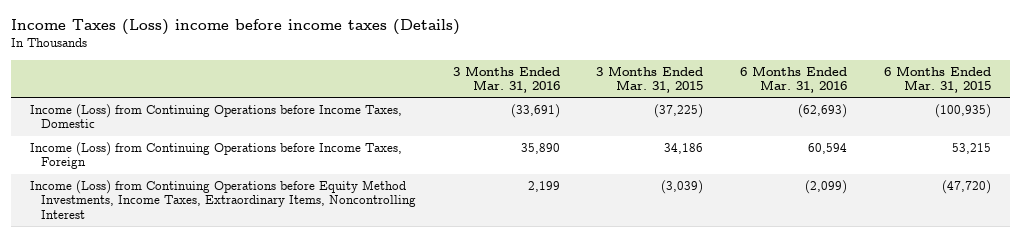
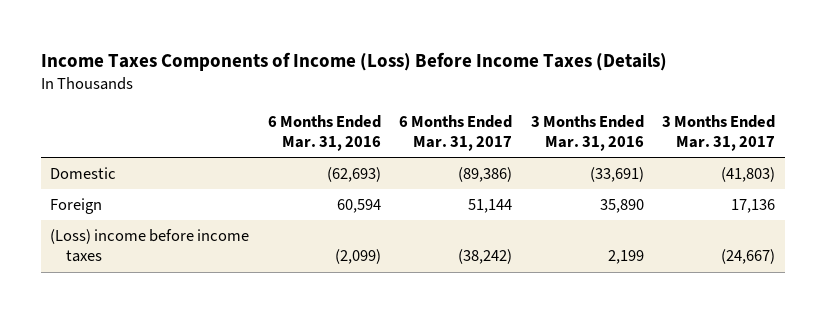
[11,19,461,36] Income Taxes (Loss) income before income taxes (Details) -> [41,51,668,71] Income Taxes Components of Income (Loss) Before Income Taxes (Details)
[596,65,704,94] 3 Months Ended Mar. 31, 2015 -> none
[884,65,992,94] 6 Months Ended Mar. 31, 2015 -> none
none -> [399,114,513,151] 6 Months Ended Mar. 31, 2017
none -> [662,114,776,151] 3 Months Ended Mar. 31, 2017
[29,103,402,129] Income (Loss) from Continuing Operations before Income Taxes, Domestic -> [50,167,117,180] Domestic
[29,141,402,170] Income (Loss) from Continuing Operations before Income Taxes, Foreign -> [50,198,103,215] Foreign
[29,179,416,219] Income (Loss) from Continuing Operations before Equity Method Investments, Income Taxes, Extraordinary Items, Noncontrolling Interest -> [50,229,250,263] (Loss) income before income taxes

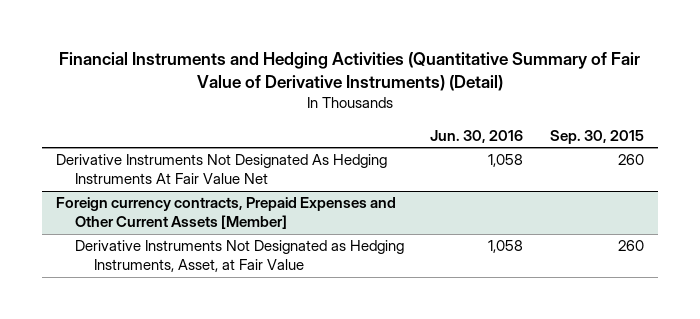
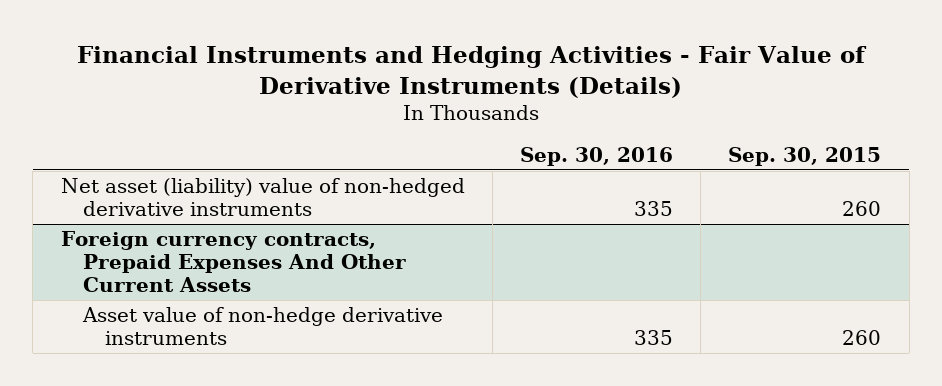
[58,52,640,92] Financial Instruments and Hedging Activities (Quantitative Summary of Fair Value of Derivative Instruments) (Detail) -> [77,46,868,98] Financial Instruments and Hedging Activities - Fair Value of Derivative Instruments (Details)
[430,129,524,143] Jun. 30, 2016 -> none
none -> [520,146,674,166] Sep. 30, 2016
[55,154,387,185] Derivative Instruments Not Designated As Hedging Instruments At Fair Value Net -> [60,178,465,217] Net asset (liability) value of non-hedged derivative instruments
[55,197,396,230] Foreign currency contracts, Prepaid Expenses and Other Current Assets [Member] -> [60,231,406,293] Foreign currency contracts, Prepaid Expenses And Other Current Assets
[74,240,404,273] Derivative Instruments Not Designated as Hedging Instruments, Asset, at Fair Value -> [81,307,443,346] Asset value of non-hedge derivative instruments

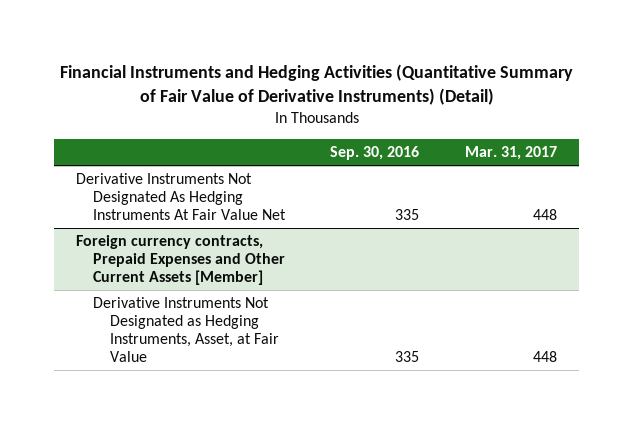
[77,46,868,98] Financial Instruments and Hedging Activities - Fair Value of Derivative Instruments (Details) -> [59,64,573,106] Financial Instruments and Hedging Activities (Quantitative Summary of Fair Value of Derivative Instruments) (Detail)
[728,146,882,166] Sep. 30, 2015 -> none
none -> [464,146,557,161] Mar. 31, 2017
[60,178,465,217] Net asset (liability) value of non-hedged derivative instruments -> [76,173,287,221] Derivative Instruments Not Designated As Hedging Instruments At Fair Value Net
[60,231,406,293] Foreign currency contracts, Prepaid Expenses And Other Current Assets -> [76,235,286,286] Foreign currency contracts, Prepaid Expenses and Other Current Assets [Member]
[81,307,443,346] Asset value of non-hedge derivative instruments -> [93,297,279,363] Derivative Instruments Not Designated as Hedging Instruments, Asset, at Fair Value

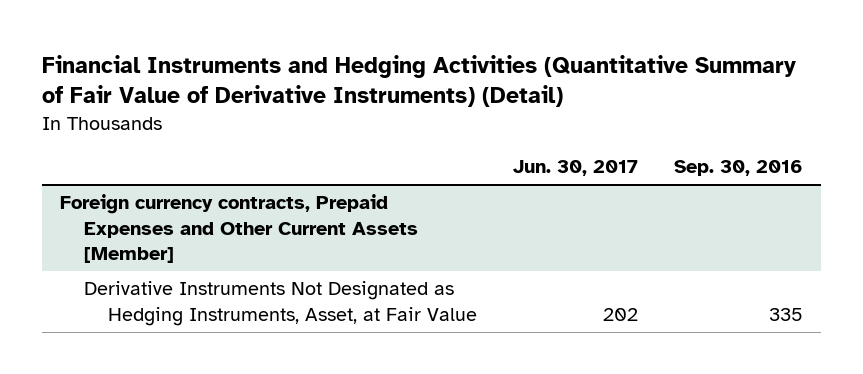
[464,146,557,161] Mar. 31, 2017 -> none
none -> [513,160,639,177] Jun. 30, 2017
[76,173,287,221] Derivative Instruments Not Designated As Hedging Instruments At Fair Value Net -> none

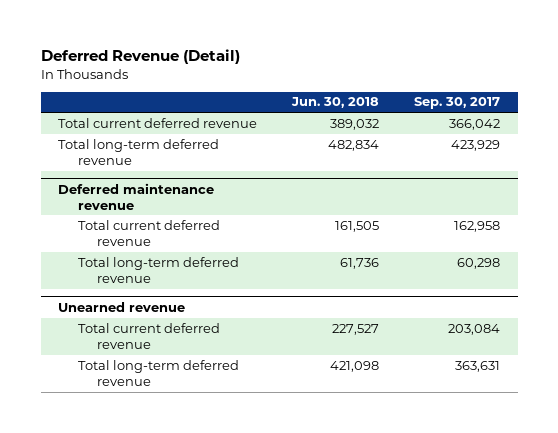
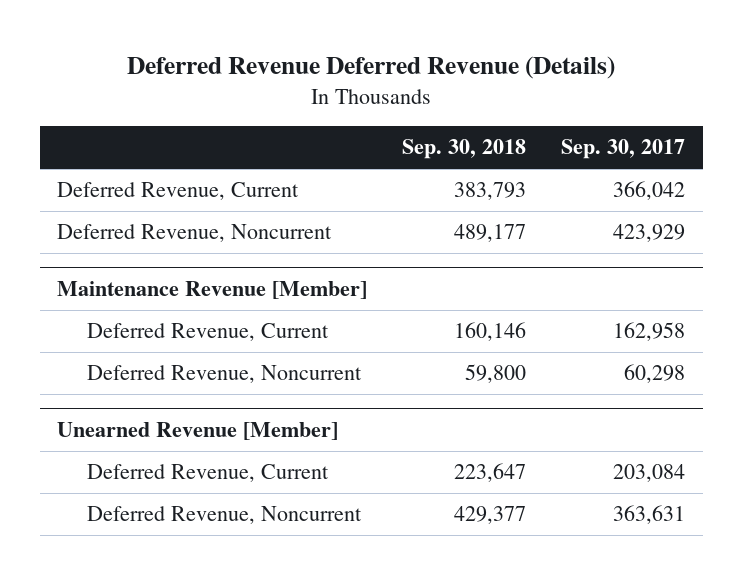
[40,48,240,64] Deferred Revenue (Detail) -> [127,56,616,80] Deferred Revenue Deferred Revenue (Details)
[291,97,380,109] Jun. 30, 2018 -> none
none -> [402,139,527,160] Sep. 30, 2018
[58,117,258,128] Total current deferred revenue -> [57,182,300,201] Deferred Revenue, Current
[58,138,220,165] Total long-term deferred revenue -> [57,224,333,243] Deferred Revenue, Noncurrent
[58,182,215,210] Deferred maintenance revenue -> [57,280,368,299] Maintenance Revenue [Member]
[77,219,220,246] Total current deferred revenue -> [87,323,330,342] Deferred Revenue, Current
[77,256,239,283] Total long-term deferred revenue -> [87,365,363,384] Deferred Revenue, Noncurrent
[58,301,186,312] Unearned revenue -> [57,421,339,440] Unearned Revenue [Member]
[77,322,220,349] Total current deferred revenue -> [87,464,330,483] Deferred Revenue, Current
[77,359,239,386] Total long-term deferred revenue -> [87,506,363,525] Deferred Revenue, Noncurrent

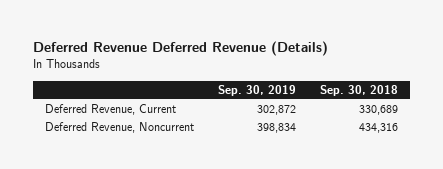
[561,139,686,160] Sep. 30, 2017 -> none
none -> [218,85,297,97] Sep. 30, 2019
[57,280,368,299] Maintenance Revenue [Member] -> none
[87,323,330,342] Deferred Revenue, Current -> none
[87,365,363,384] Deferred Revenue, Noncurrent -> none
[57,421,339,440] Unearned Revenue [Member] -> none
[87,464,330,483] Deferred Revenue, Current -> none
[87,506,363,525] Deferred Revenue, Noncurrent -> none
[454,182,527,201] 383,793 -> [359,105,399,116] 330,689
[454,224,527,243] 489,177 -> [359,123,399,134] 434,316

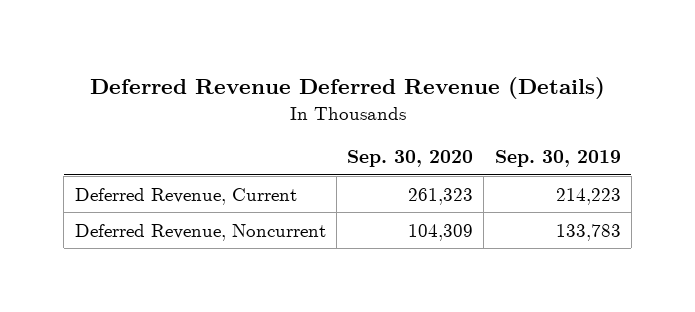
[320,85,399,97] Sep. 30, 2018 -> none
none -> [347,150,474,168] Sep. 30, 2020
[257,105,297,116] 302,872 -> [555,187,621,205] 214,223
[257,123,297,134] 398,834 -> [555,223,621,241] 133,783

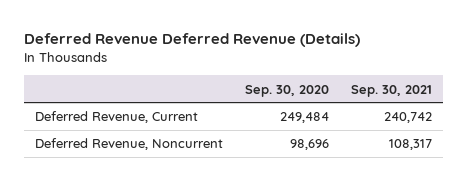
[494,150,621,168] Sep. 30, 2019 -> none
none -> [351,84,433,97] Sep. 30, 2021
[408,187,474,205] 261,323 -> [280,112,330,124] 249,484
[408,223,474,241] 104,309 -> [290,139,330,151] 98,696

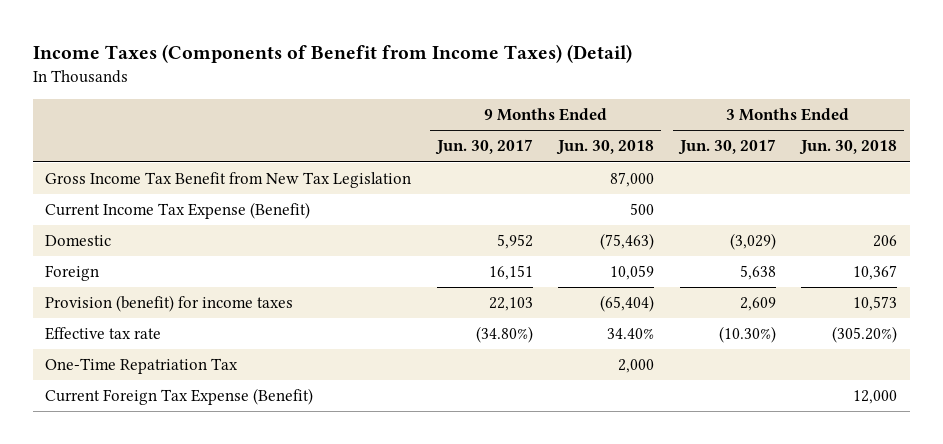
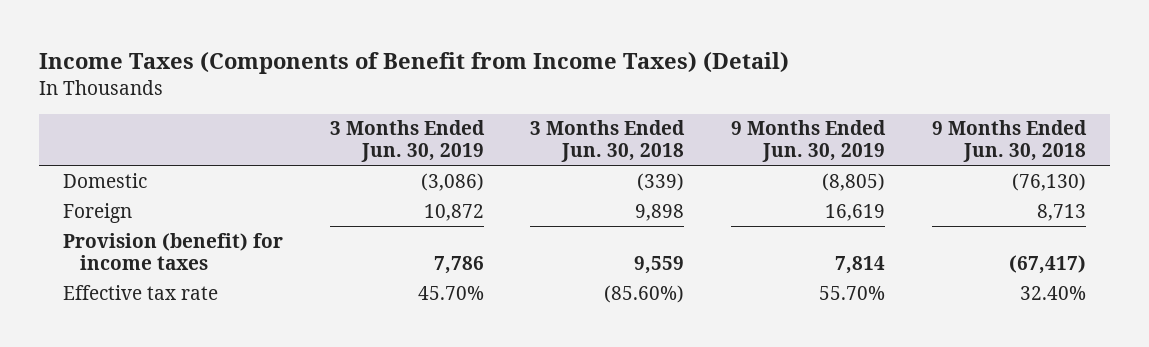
[434,139,533,156] Jun. 30, 2017 -> none
[677,139,776,156] Jun. 30, 2017 -> none
none -> [329,120,485,163] 3 Months Ended Jun. 30, 2019
none -> [731,120,887,163] 9 Months Ended Jun. 30, 2019
[45,172,412,189] Gross Income Tax Benefit from New Tax Legislation -> none
[45,202,311,220] Current Income Tax Expense (Benefit) -> none
[45,358,239,375] One-Time Repatriation Tax -> none
[45,388,314,406] Current Foreign Tax Expense (Benefit) -> none
[600,233,655,251] (75,463) -> [1012,172,1087,191] (76,130)
[873,235,898,248] 206 -> [637,172,685,191] (339)
[610,265,655,281] 10,059 -> [1037,203,1087,221] 8,713
[853,265,898,281] 10,367 -> [635,203,685,221] 9,898
[600,295,655,313] (65,404) -> [1009,254,1087,274] (67,417)
[853,296,898,312] 10,573 -> [634,255,685,274] 9,559
[607,328,655,340] 34.40% -> [1020,285,1087,300] 32.40%
[832,326,898,344] (305.20%) -> [604,284,685,303] (85.60%)

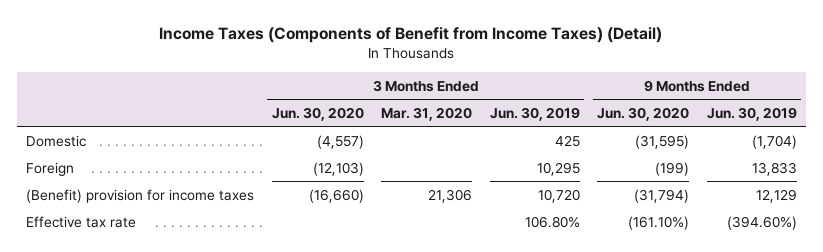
[530,120,686,163] 3 Months Ended Jun. 30, 2018 -> none
[932,120,1088,163] 9 Months Ended Jun. 30, 2018 -> none
none -> [271,106,364,121] Jun. 30, 2020
none -> [381,106,473,121] Mar. 31, 2020
none -> [597,106,690,121] Jun. 30, 2020
[420,172,484,191] (3,086) -> [554,134,580,147] 425
[822,172,886,191] (8,805) -> [751,134,797,149] (1,704)
[423,203,484,221] 10,872 -> [536,161,580,176] 10,295
[825,203,886,221] 16,619 -> [751,161,797,176] 13,833
[62,232,283,270] Provision (benefit) for income taxes -> [25,188,254,203] (Benefit) provision for income taxes
[433,255,484,274] 7,786 -> [537,188,580,203] 10,720
[835,255,886,274] 7,814 -> [755,188,797,203] 12,129
[417,285,484,300] 45.70% -> [524,215,580,228] 106.80%
[819,285,886,300] 55.70% -> [726,215,797,230] (394.60%)

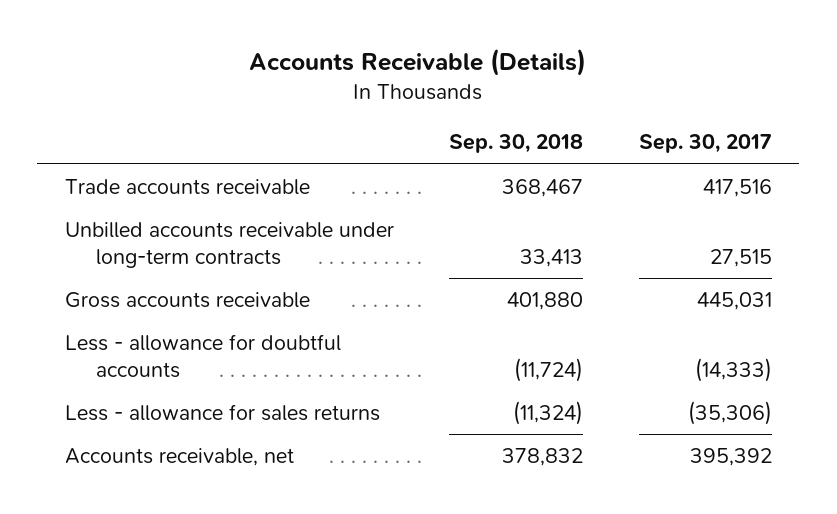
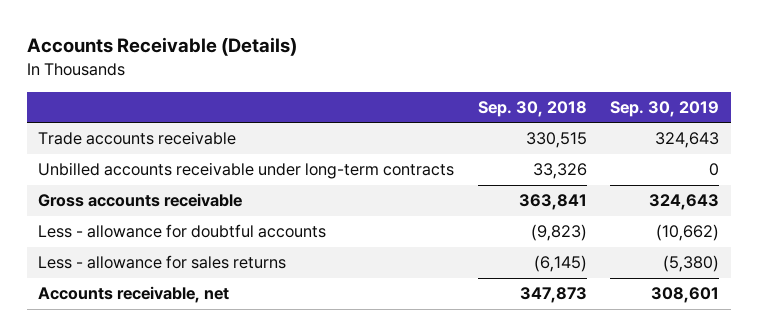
[638,134,772,154] Sep. 30, 2017 -> none
none -> [610,100,720,117] Sep. 30, 2019
[502,178,584,197] 368,467 -> [525,132,587,149] 330,515
[520,248,584,267] 33,413 -> [532,163,587,180] 33,326
[507,291,584,310] 401,880 -> [518,194,587,211] 363,841
[514,357,584,382] (11,724) -> [530,224,587,242] (9,823)
[513,400,584,425] (11,324) -> [533,255,587,273] (6,145)
[502,447,584,466] 378,832 -> [519,287,587,304] 347,873

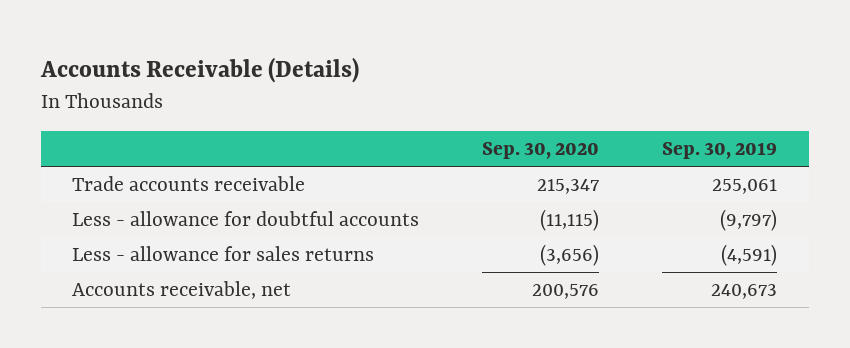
[477,100,587,117] Sep. 30, 2018 -> none
none -> [482,142,600,160] Sep. 30, 2020
[38,162,455,180] Unbilled accounts receivable under long-term contracts -> none
[38,193,243,208] Gross accounts receivable -> none
[655,132,720,149] 324,643 -> [712,179,778,195] 255,061
[656,224,720,242] (10,662) -> [720,209,778,232] (9,797)
[663,255,720,273] (5,380) -> [721,244,778,267] (4,591)
[651,287,720,304] 308,601 -> [711,284,778,300] 240,673

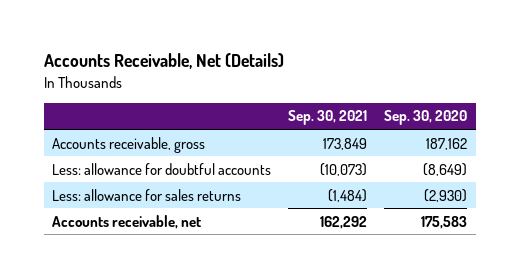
[39,56,359,83] Accounts Receivable (Details) -> [43,53,284,70] Accounts Receivable, Net (Details)
[662,142,778,160] Sep. 30, 2019 -> none
none -> [288,110,368,126] Sep. 30, 2021
[72,176,306,192] Trade accounts receivable -> [52,136,206,153] Accounts receivable, gross
[537,179,600,195] 215,347 -> [426,137,468,150] 187,162
[72,211,420,227] Less - allowance for doubtful accounts -> [52,162,272,175] Less: allowance for doubtful accounts
[540,209,600,232] (11,115) -> [423,162,468,176] (8,649)
[72,246,375,262] Less - allowance for sales returns -> [52,188,242,201] Less: allowance for sales returns
[540,244,600,267] (3,656) -> [424,188,468,202] (2,930)
[532,284,600,300] 200,576 -> [421,215,468,229] 175,583

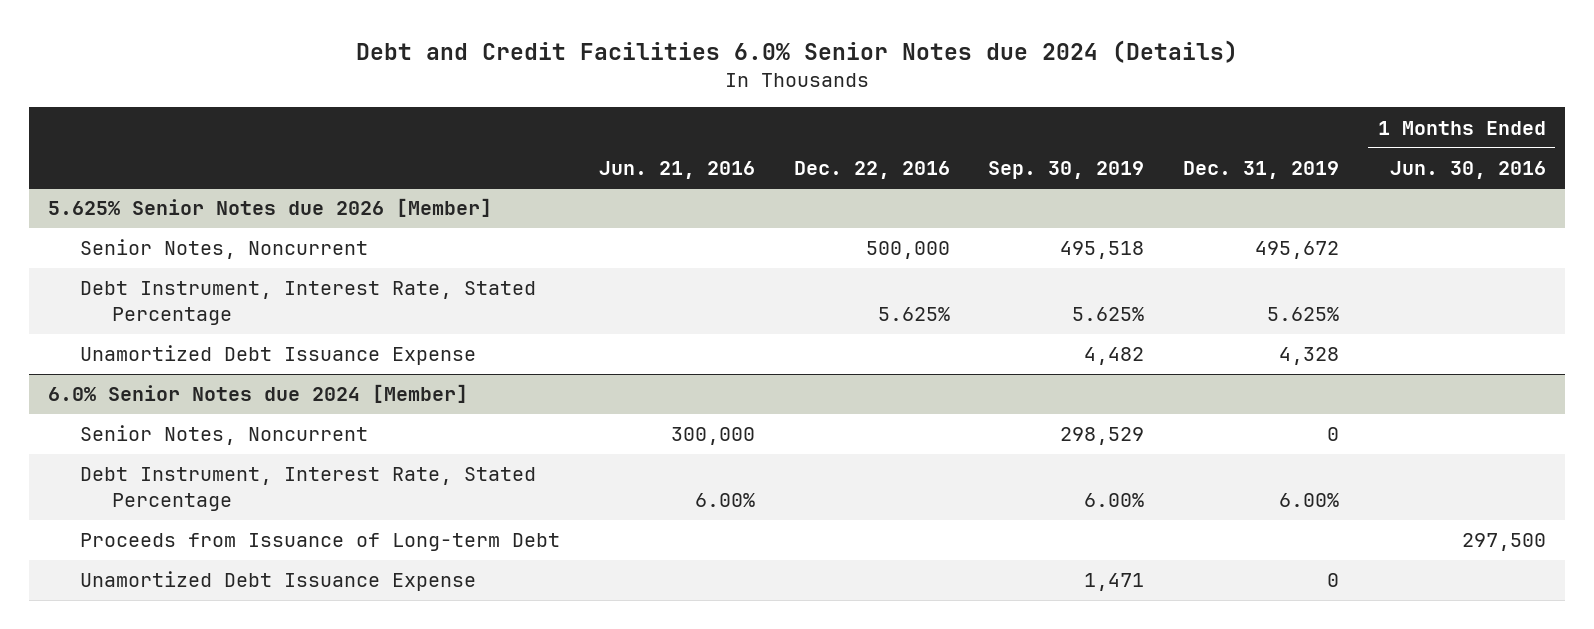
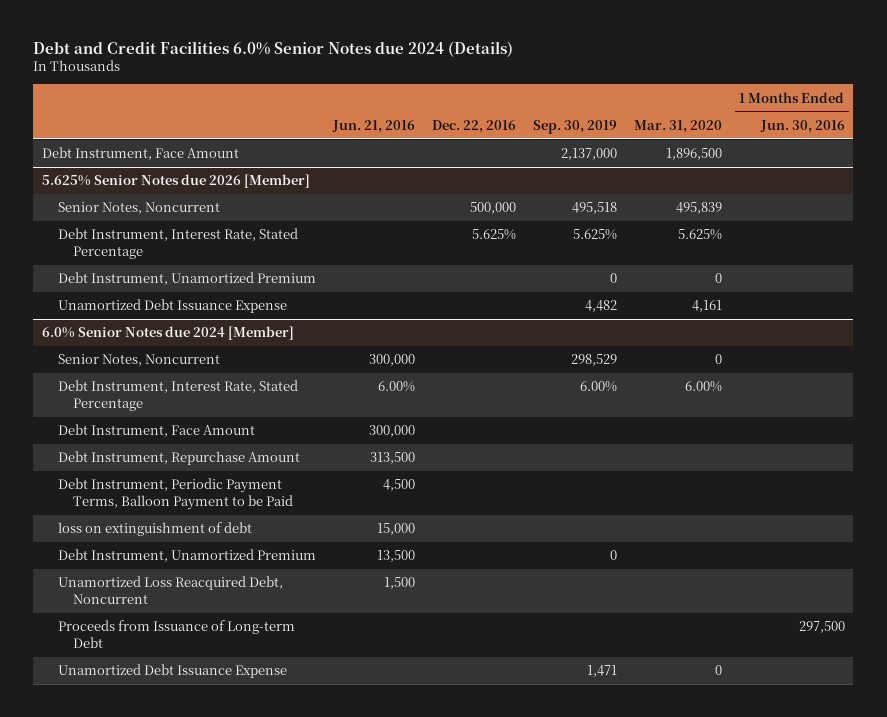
[1183,160,1340,179] Dec. 31, 2019 -> none
none -> [634,119,723,133] Mar. 31, 2020
none -> [42,147,240,161] Debt Instrument, Face Amount
none -> [57,272,316,286] Debt Instrument, Unamortized Premium
none -> [57,424,255,438] Debt Instrument, Face Amount
none -> [57,451,300,466] Debt Instrument, Repurchase Amount
none -> [57,478,294,511] Debt Instrument, Periodic Payment Terms, Balloon Payment to be Paid
none -> [57,522,252,537] loss on extinguishment of debt
none -> [57,549,316,563] Debt Instrument, Unamortized Premium
none -> [57,576,283,605] Unamortized Loss Reacquired Debt, Noncurrent

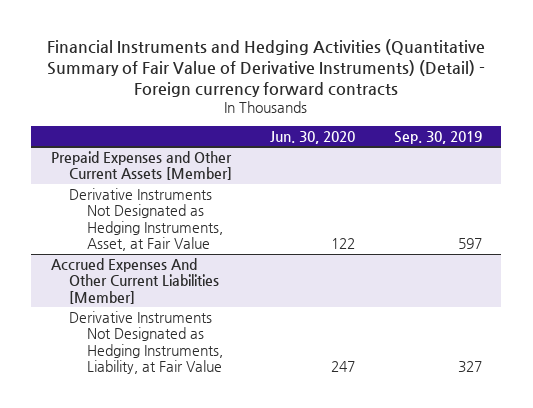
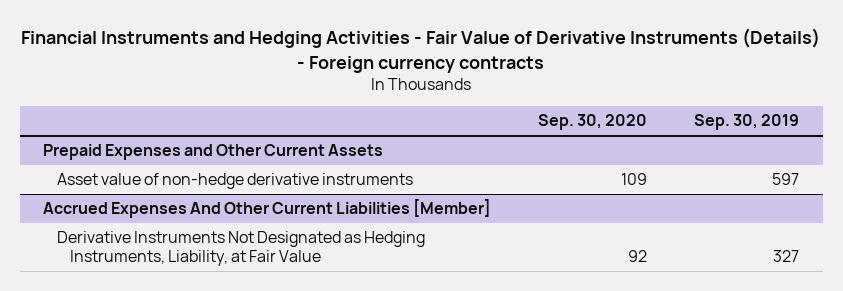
[47,39,486,97] Financial Instruments and Hedging Activities (Quantitative Summary of Fair Value of Derivative Instruments) (Detail) - Foreign currency forward contracts -> [21,28,821,73] Financial Instruments and Hedging Activities - Fair Value of Derivative Instruments (Details) - Foreign currency contracts
[270,130,356,144] Jun. 30, 2020 -> none
none -> [538,114,648,131] Sep. 30, 2020
[50,151,232,181] Prepaid Expenses and Other Current Assets [Member] -> [43,144,384,161] Prepaid Expenses and Other Current Assets
[68,188,224,251] Derivative Instruments Not Designated as Hedging Instruments, Asset, at Fair Value -> [56,173,413,190] Asset value of non-hedge derivative instruments

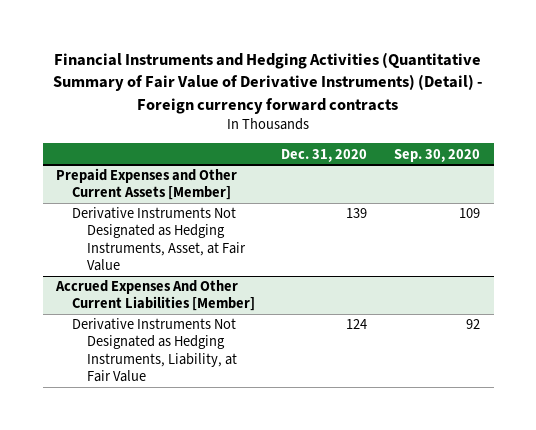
[21,28,821,73] Financial Instruments and Hedging Activities - Fair Value of Derivative Instruments (Details) - Foreign currency contracts -> [53,52,483,114] Financial Instruments and Hedging Activities (Quantitative Summary of Fair Value of Derivative Instruments) (Detail) - Foreign currency forward contracts
[694,114,800,131] Sep. 30, 2019 -> none
none -> [281,148,368,162] Dec. 31, 2020
[43,144,384,161] Prepaid Expenses and Other Current Assets -> [56,168,238,201] Prepaid Expenses and Other Current Assets [Member]
[56,173,413,190] Asset value of non-hedge derivative instruments -> [71,207,247,271] Derivative Instruments Not Designated as Hedging Instruments, Asset, at Fair Value

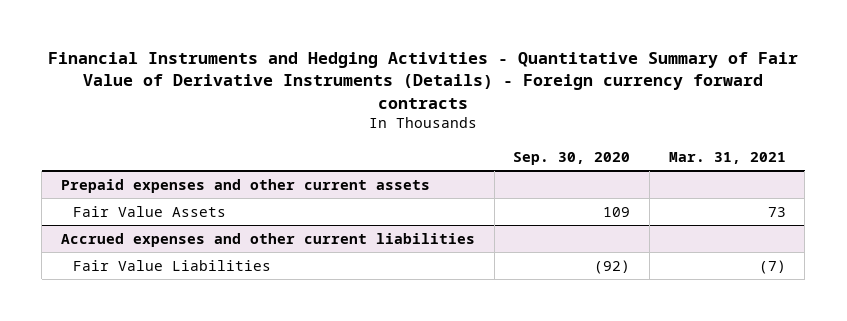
[53,52,483,114] Financial Instruments and Hedging Activities (Quantitative Summary of Fair Value of Derivative Instruments) (Detail) - Foreign currency forward contracts -> [48,52,799,109] Financial Instruments and Hedging Activities - Quantitative Summary of Fair Value of Derivative Instruments (Details) - Foreign currency forward contracts
[281,148,368,162] Dec. 31, 2020 -> none
none -> [668,151,786,164] Mar. 31, 2021
[71,318,238,382] Derivative Instruments Not Designated as Hedging Instruments, Liability, at Fair Value -> none
[56,168,238,201] Prepaid Expenses and Other Current Assets [Member] -> [60,178,430,193] Prepaid expenses and other current assets
[71,207,247,271] Derivative Instruments Not Designated as Hedging Instruments, Asset, at Fair Value -> [73,205,227,217] Fair Value Assets
[55,280,255,312] Accrued Expenses And Other Current Liabilities [Member] -> [60,232,475,247] Accrued expenses and other current liabilities
none -> [73,259,272,271] Fair Value Liabilities

